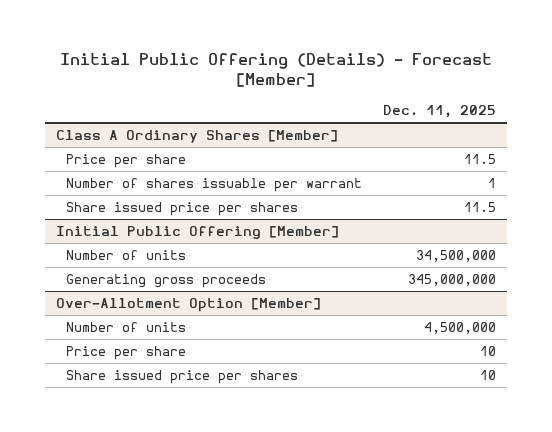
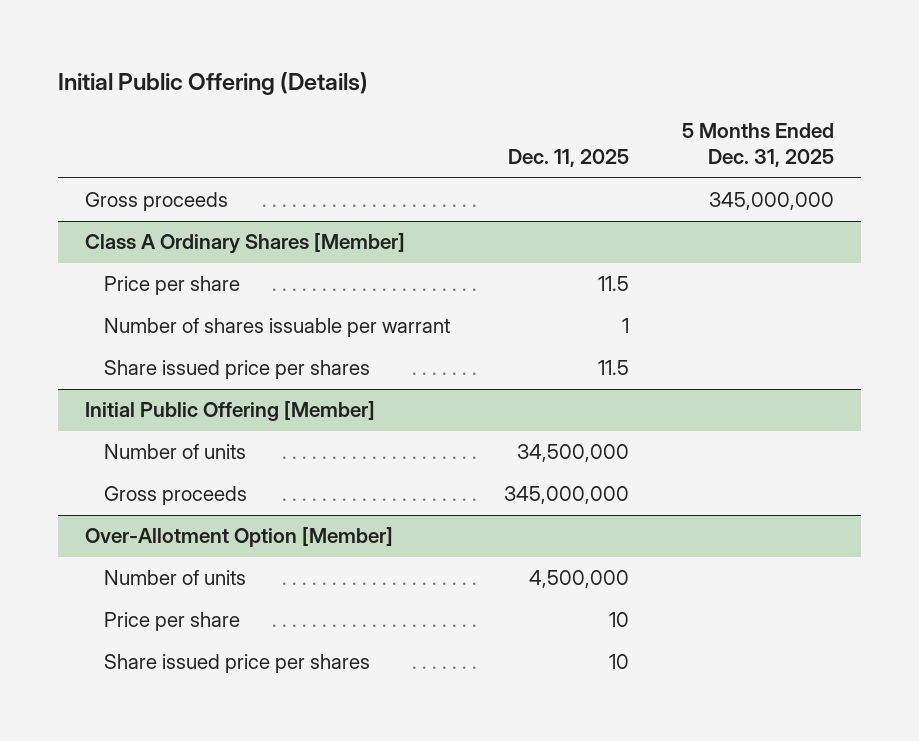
[59,53,492,88] Initial Public Offering (Details) - Forecast [Member] -> [57,71,368,95] Initial Public Offering (Details)
none -> [682,123,835,168] 5 Months Ended Dec. 31, 2025
none -> [84,192,228,212] Gross proceeds
[66,274,267,289] Generating gross proceeds -> [104,486,248,506] Gross proceeds

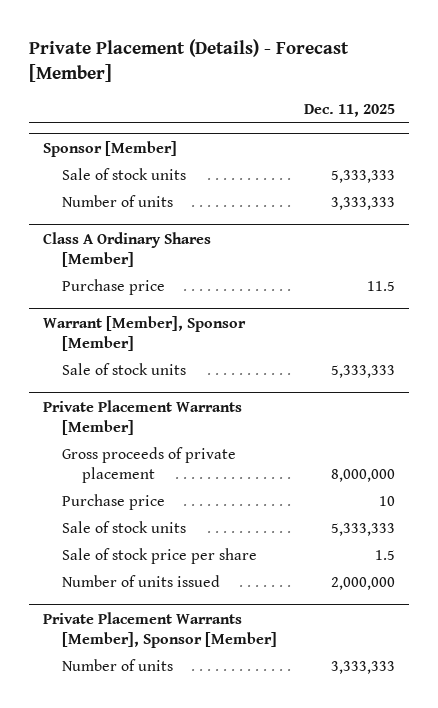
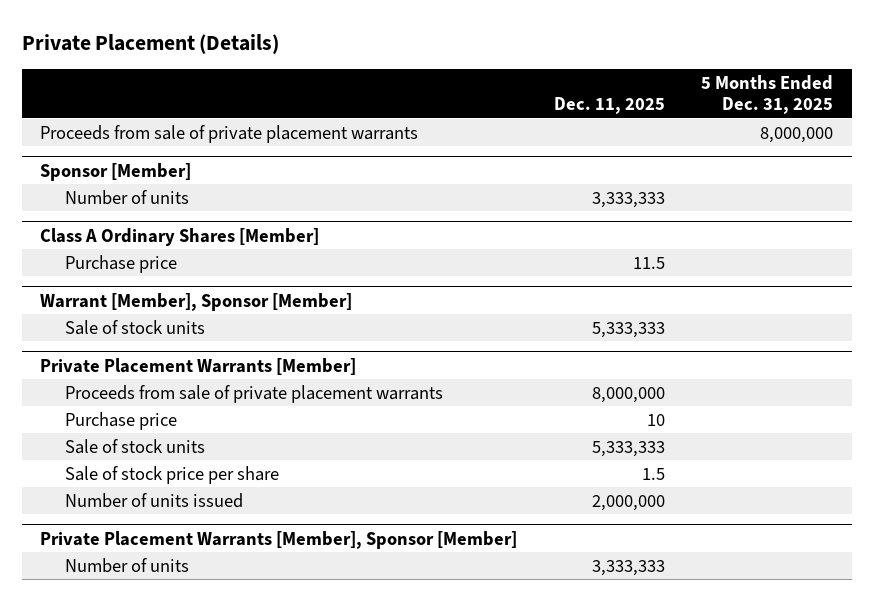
[29,39,350,83] Private Placement (Details) - Forecast [Member] -> [21,34,279,55] Private Placement (Details)
none -> [701,74,834,115] 5 Months Ended Dec. 31, 2025
none -> [39,124,418,143] Proceeds from sale of private placement warrants
[62,167,187,180] Sale of stock units -> none
[62,446,237,483] Gross proceeds of private placement -> [65,384,444,403] Proceeds from sale of private placement warrants

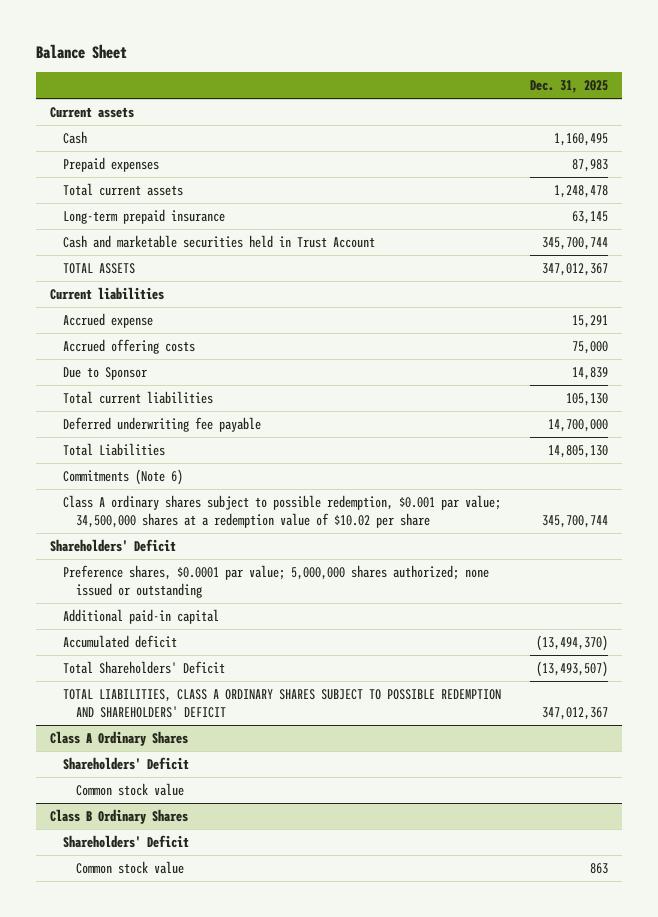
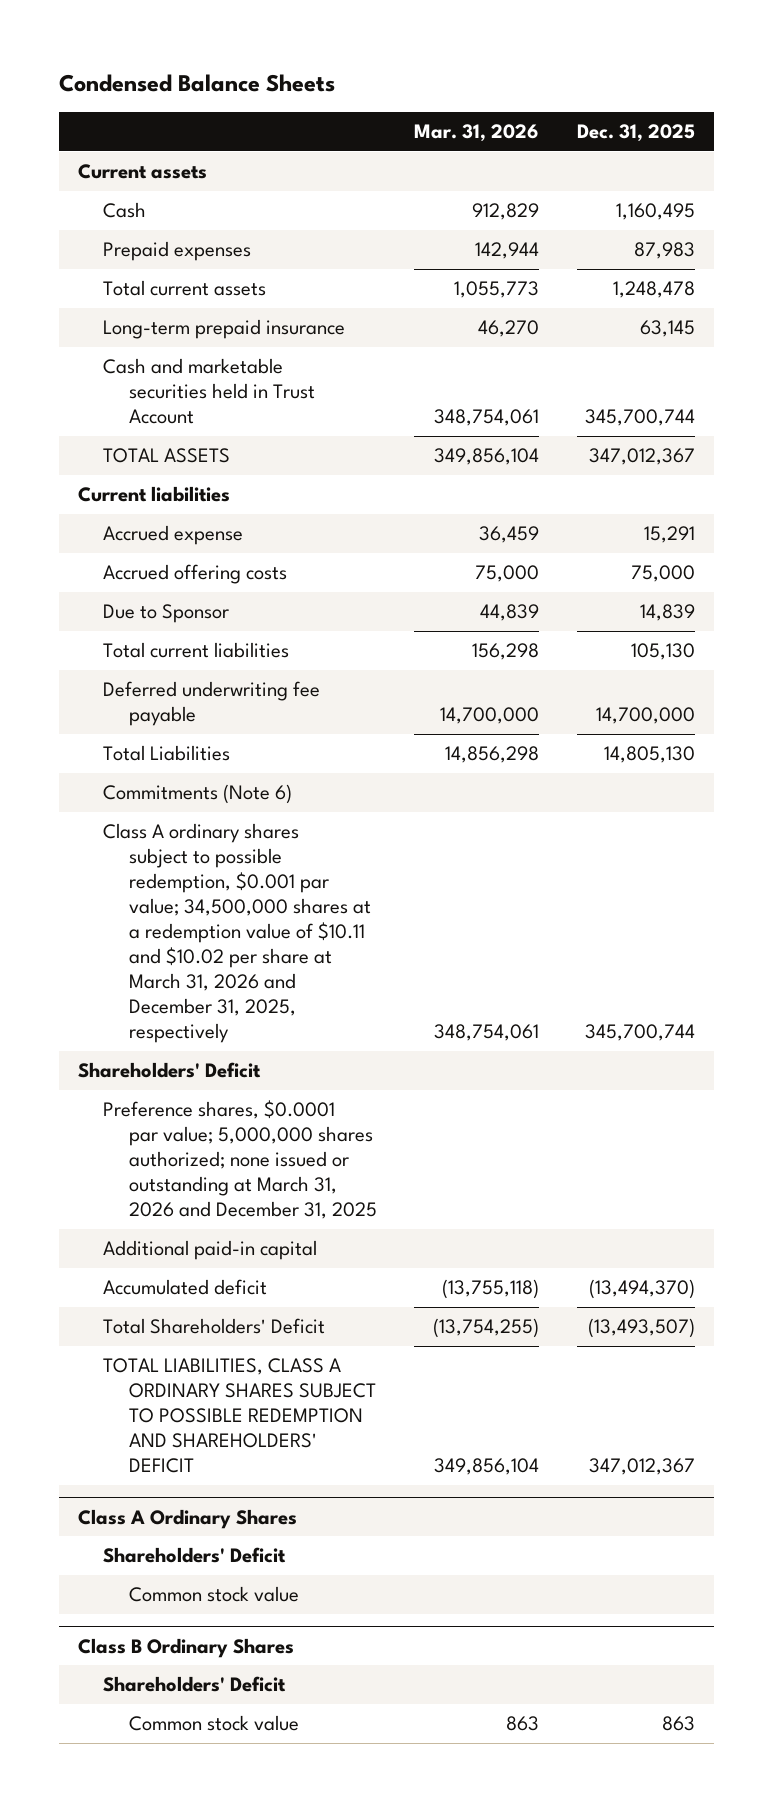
[35,43,127,59] Balance Sheet -> [58,74,335,93] Condensed Balance Sheets
none -> [414,124,540,143] Mar. 31, 2026
[62,495,501,528] Class A ordinary shares subject to possible redemption, $0.001 par value; 34,500,000 shares at a redemption value of $10.02 per share -> [103,823,371,1044] Class A ordinary shares subject to possible redemption, $0.001 par value; 34,500,000 shares at a redemption value of $10.11 and $10.02 per share at March 31, 2026 and December 31, 2025, respectively
[62,565,489,598] Preference shares, $0.0001 par value; 5,000,000 shares authorized; none issued or outstanding -> [103,1100,377,1220] Preference shares, $0.0001 par value; 5,000,000 shares authorized; none issued or outstanding at March 31, 2026 and December 31, 2025

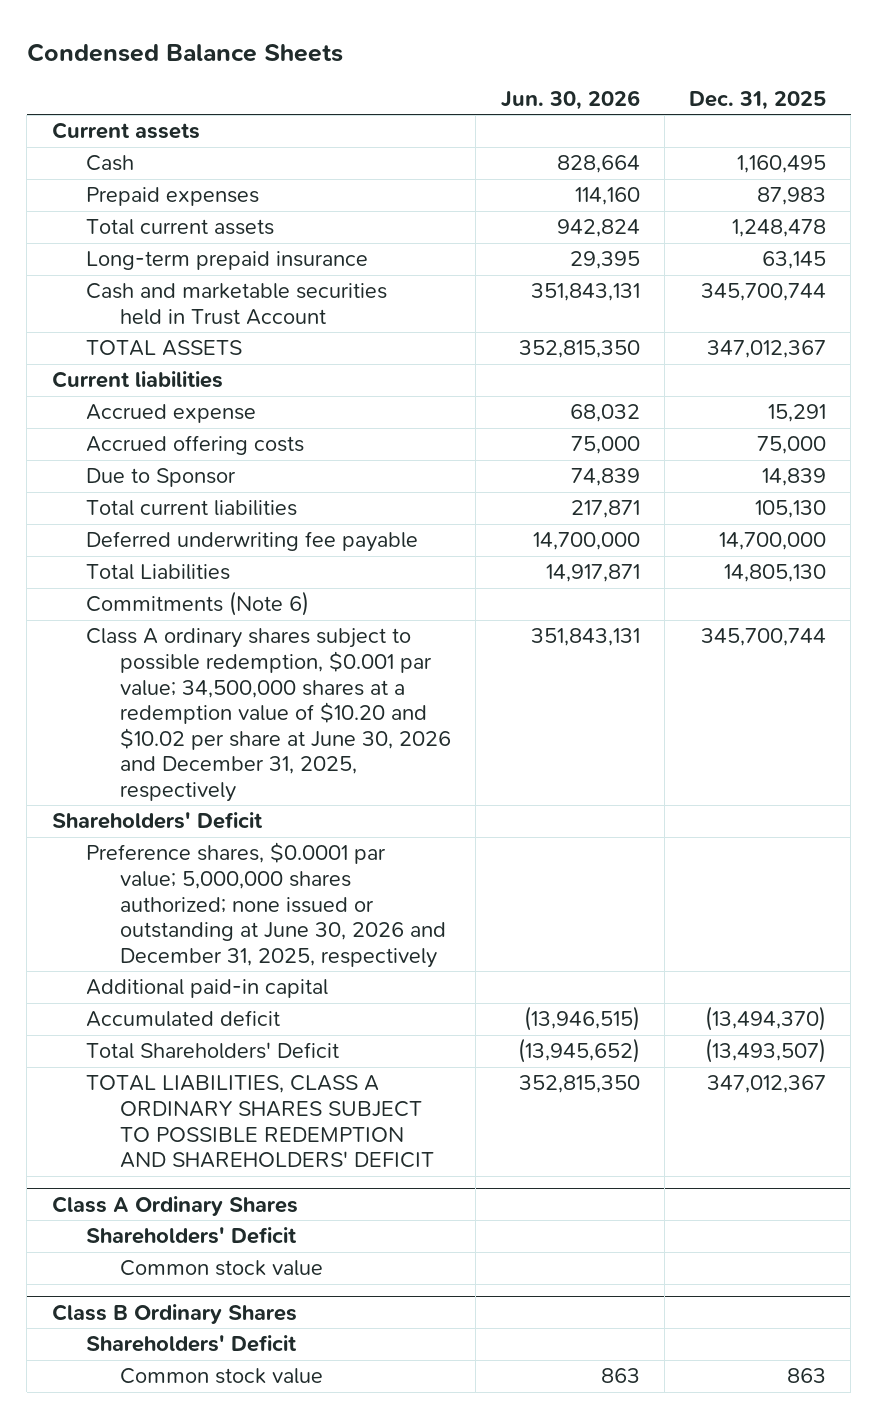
[414,124,540,143] Mar. 31, 2026 -> none
none -> [500,89,640,110] Jun. 30, 2026
[103,823,371,1044] Class A ordinary shares subject to possible redemption, $0.001 par value; 34,500,000 shares at a redemption value of $10.11 and $10.02 per share at March 31, 2026 and December 31, 2025, respectively -> [85,628,452,802] Class A ordinary shares subject to possible redemption, $0.001 par value; 34,500,000 shares at a redemption value of $10.20 and $10.02 per share at June 30, 2026 and December 31, 2025, respectively
[103,1100,377,1220] Preference shares, $0.0001 par value; 5,000,000 shares authorized; none issued or outstanding at March 31, 2026 and December 31, 2025 -> [85,842,447,968] Preference shares, $0.0001 par value; 5,000,000 shares authorized; none issued or outstanding at June 30, 2026 and December 31, 2025, respectively

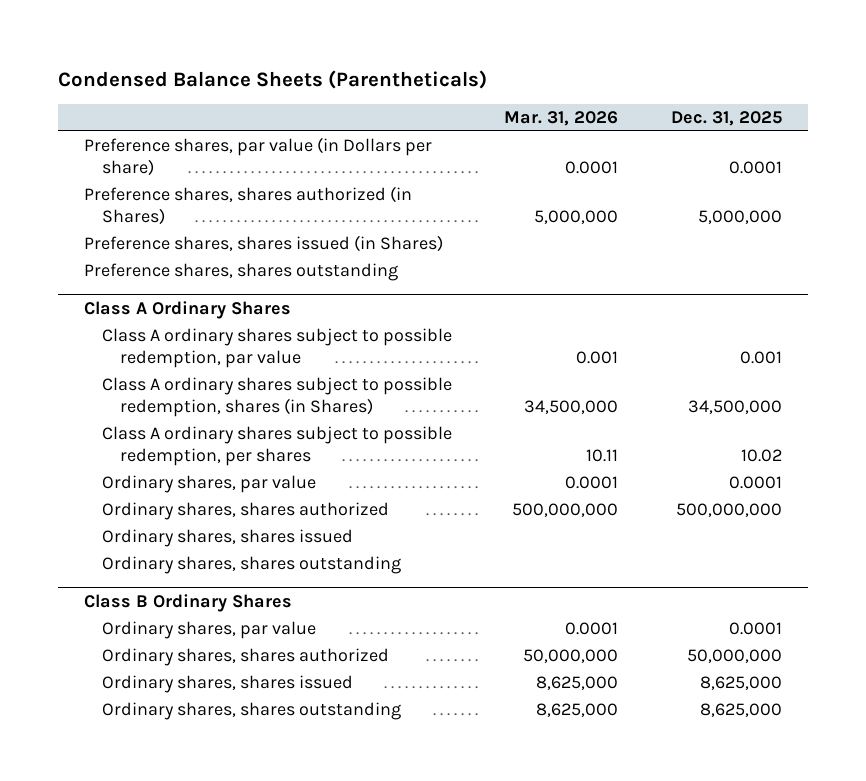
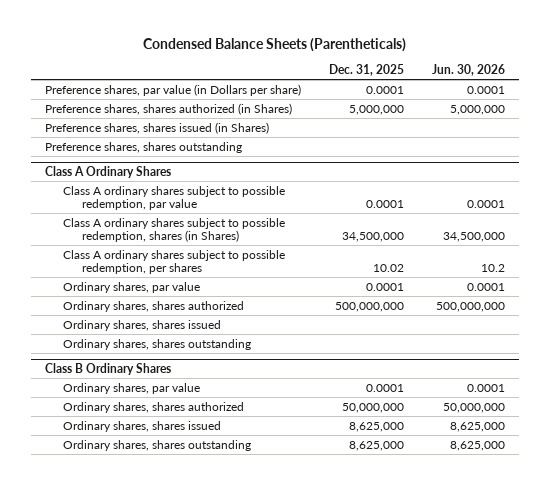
[504,110,619,126] Mar. 31, 2026 -> none
none -> [431,63,505,76] Jun. 30, 2026
[739,350,782,364] 0.001 -> [365,200,404,209] 0.0001

